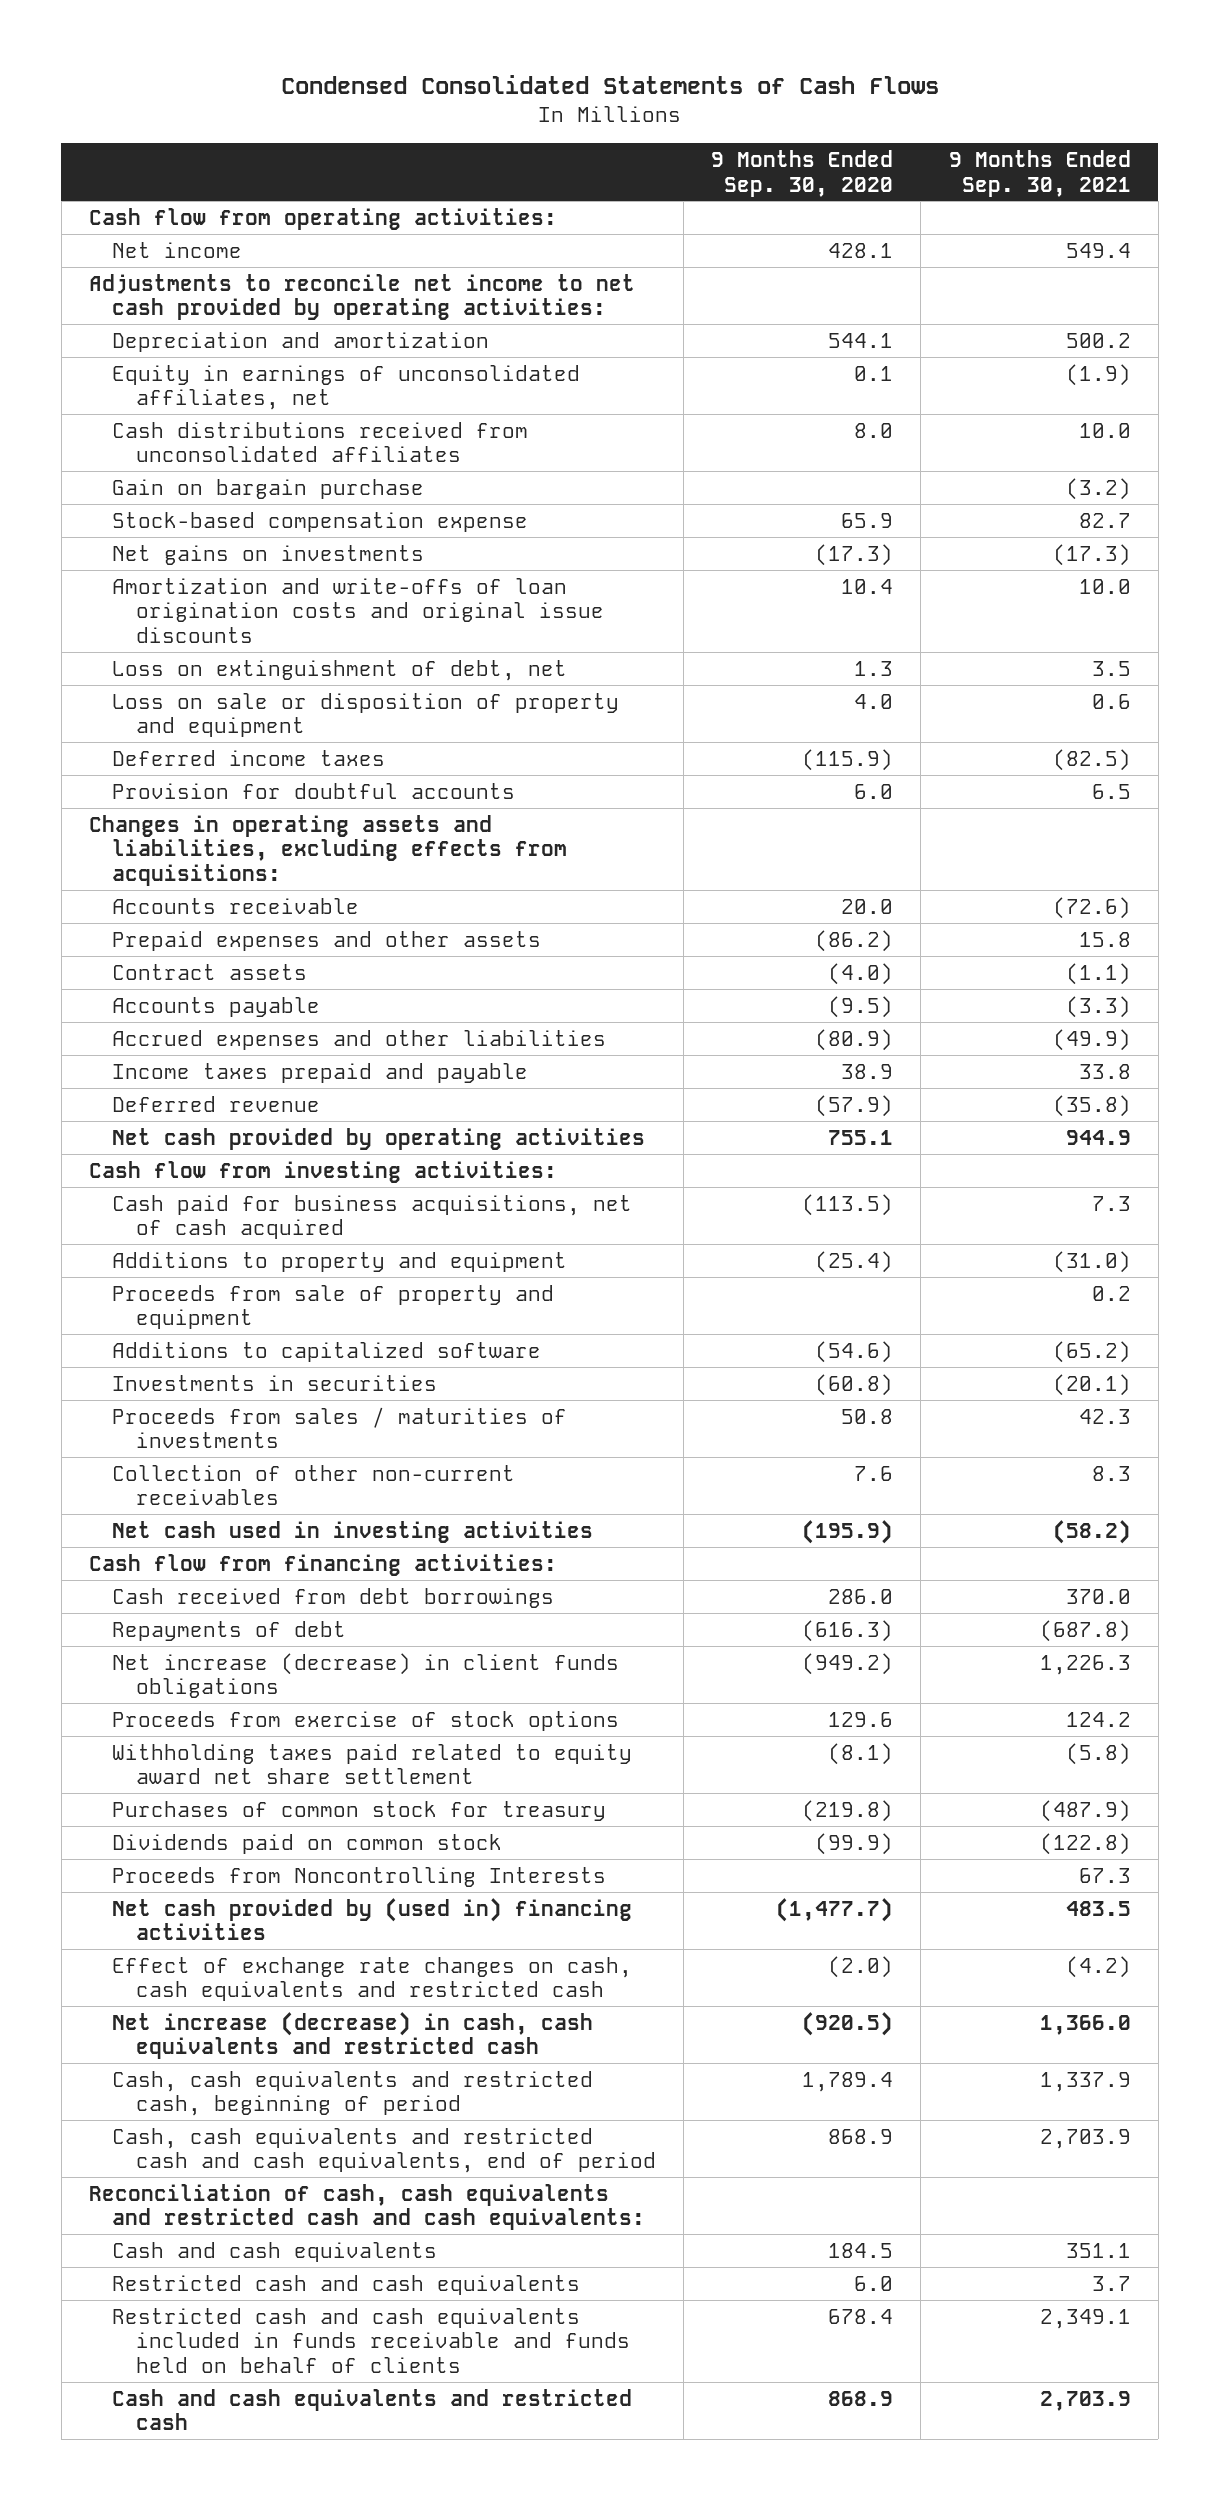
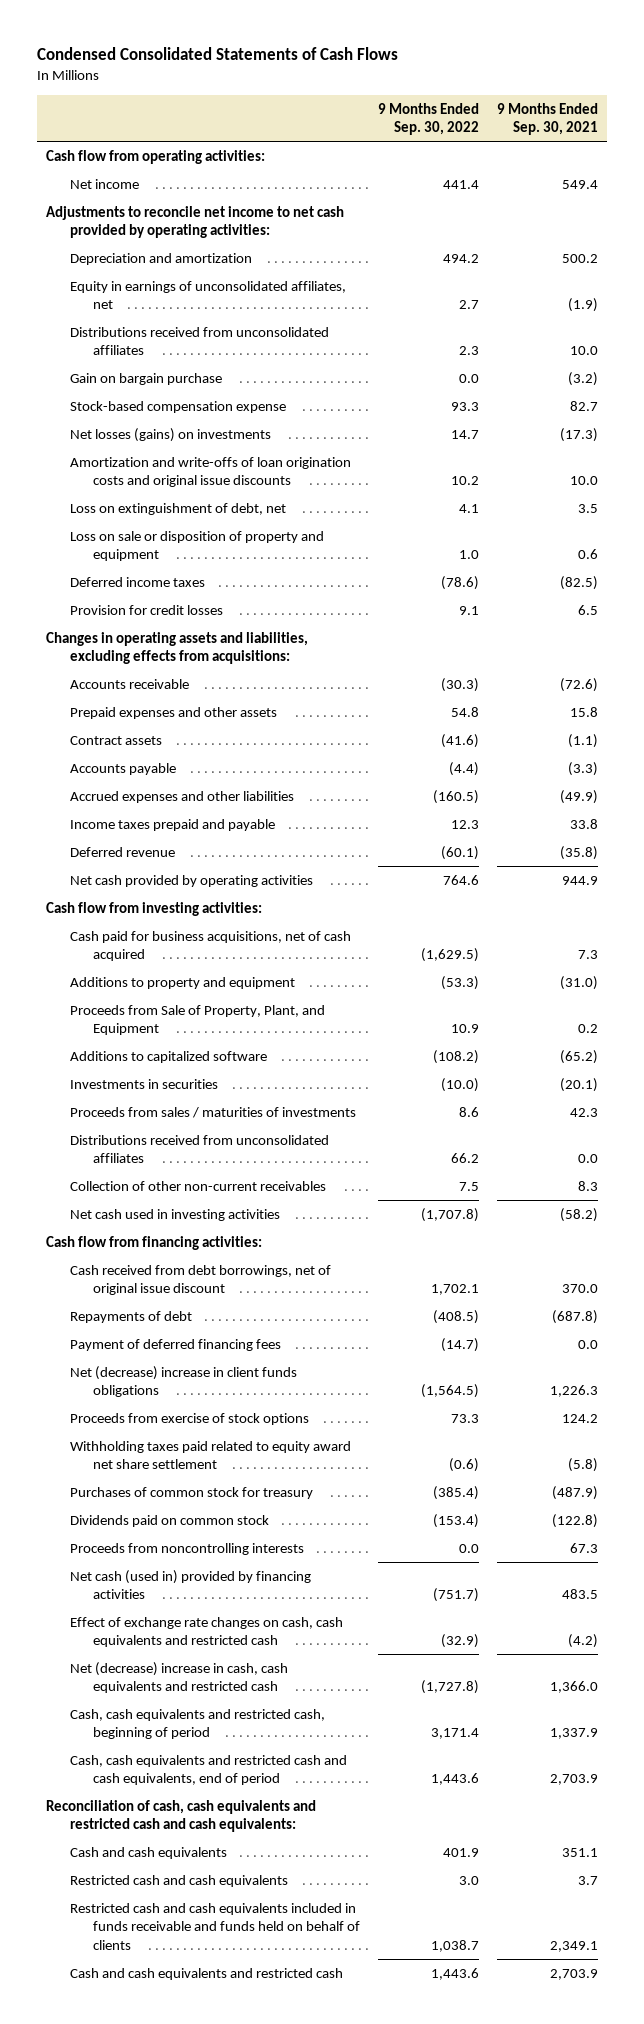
[711,149,894,197] 9 Months Ended Sep. 30, 2020 -> none
none -> [378,102,480,136] 9 Months Ended Sep. 30, 2022
[112,421,529,463] Cash distributions received from unconsolidated affiliates -> [69,326,329,356] Distributions received from unconsolidated affiliates
[112,544,425,565] Net gains on investments -> [69,427,271,442] Net losses (gains) on investments
[112,782,516,799] Provision for doubtful accounts -> [69,604,223,615] Provision for credit losses
[112,1284,555,1330] Proceeds from sale of property and equipment -> [69,1004,325,1036] Proceeds from Sale of Property, Plant, and Equipment
none -> [69,1134,329,1164] Distributions received from unconsolidated affiliates
[112,1587,555,1608] Cash received from debt borrowings -> [69,1264,331,1296] Cash received from debt borrowings, net of original issue discount
none -> [69,1338,281,1351] Payment of deferred financing fees
[112,1652,620,1699] Net increase (decrease) in client funds obligations -> [69,1365,297,1398] Net (decrease) increase in client funds obligations
[112,1866,607,1887] Proceeds from Noncontrolling Interests -> [69,1542,304,1555] Proceeds from noncontrolling interests
[112,1897,633,1941] Net cash provided by (used in) financing activities -> [69,1569,311,1600] Net cash (used in) provided by financing activities
[112,2011,594,2060] Net increase (decrease) in cash, cash equivalents and restricted cash -> [69,1661,288,1694] Net (decrease) increase in cash, cash equivalents and restricted cash

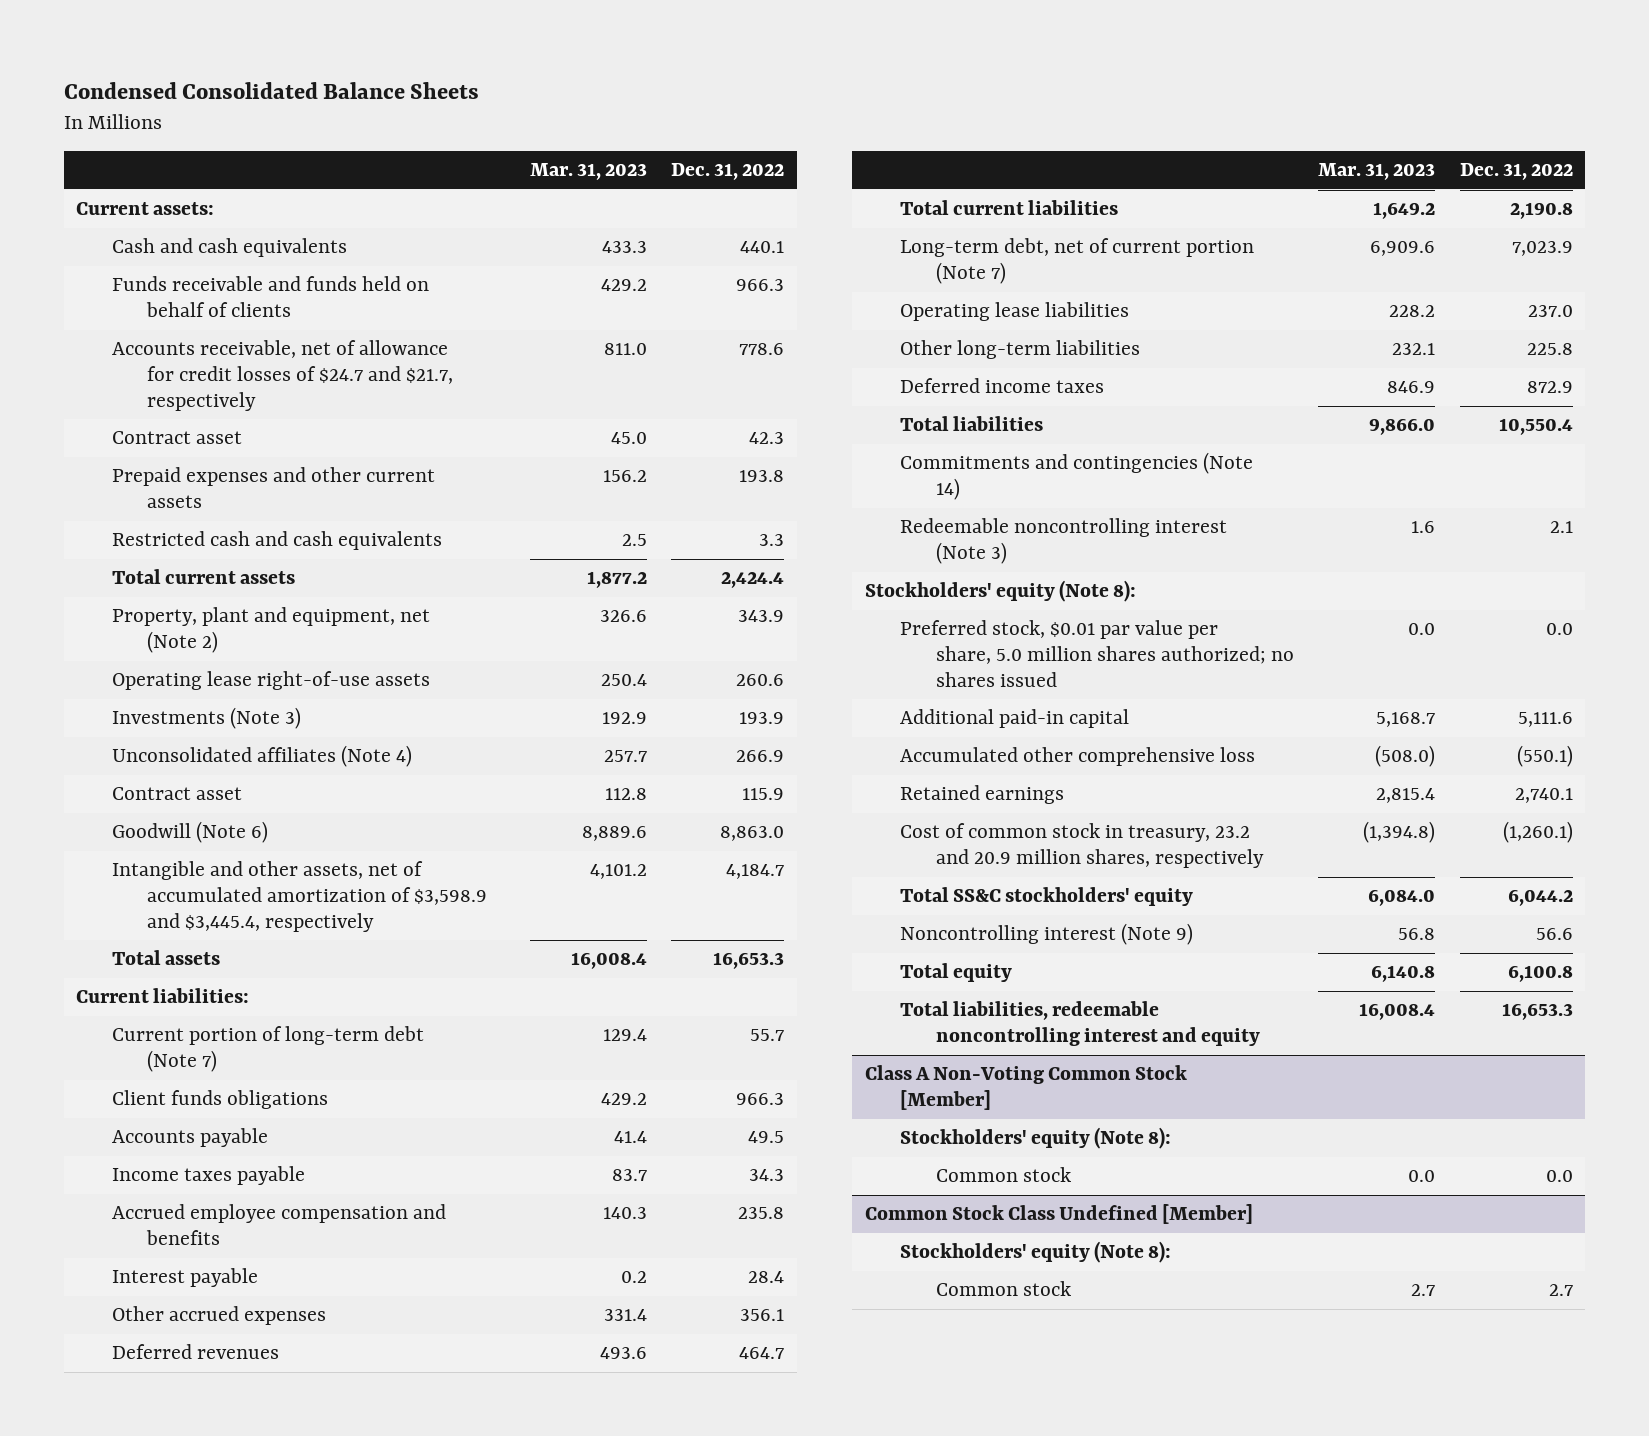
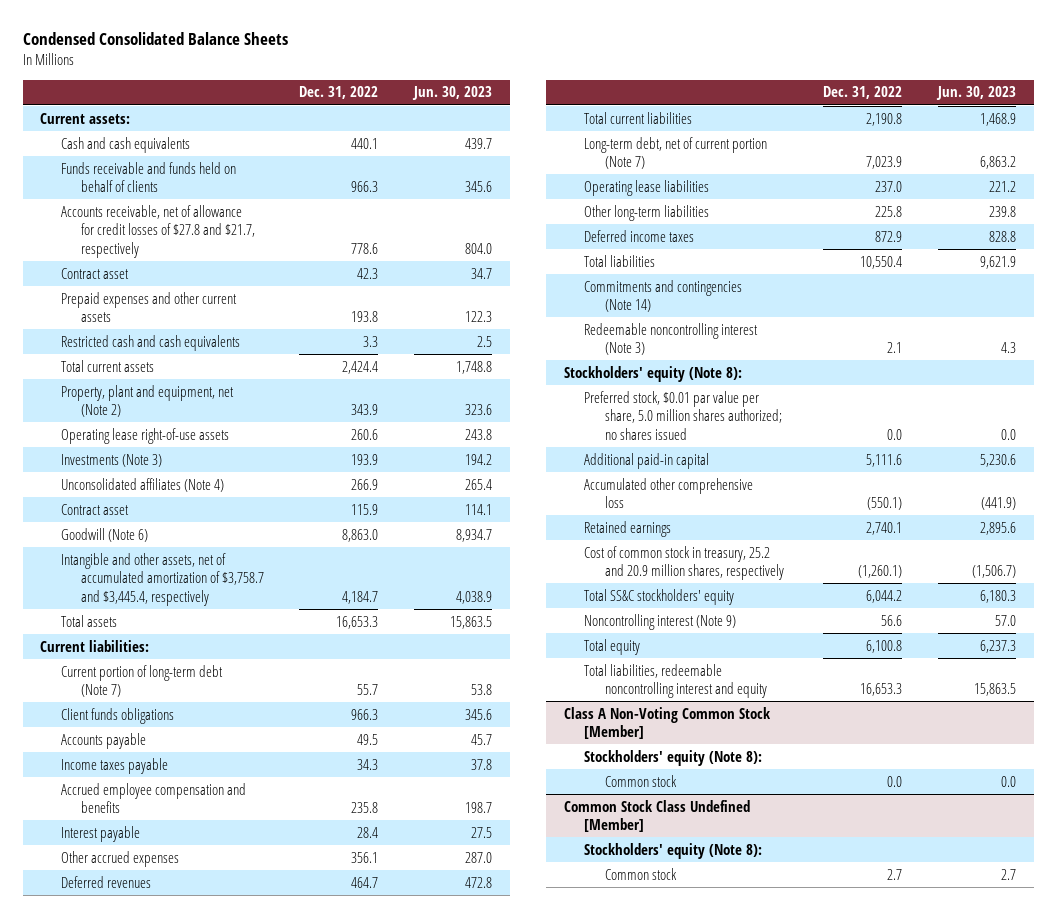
[529,163,647,181] Mar. 31, 2023 -> none
none -> [411,86,492,101] Jun. 30, 2023
[111,340,454,411] Accounts receivable, net of allowance for credit losses of $24.7 and $21.7, respectively -> [60,204,255,258] Accounts receivable, net of allowance for credit losses of $27.8 and $21.7, respectively
[111,861,488,932] Intangible and other assets, net of accumulated amortization of $3,598.9 and $3,445.4, respectively -> [60,552,264,606] Intangible and other assets, net of accumulated amortization of $3,758.7 and $3,445.4, respectively
[900,823,1264,868] Cost of common stock in treasury, 23.2 and 20.9 million shares, respectively -> [584,545,784,581] Cost of common stock in treasury, 25.2 and 20.9 million shares, respectively

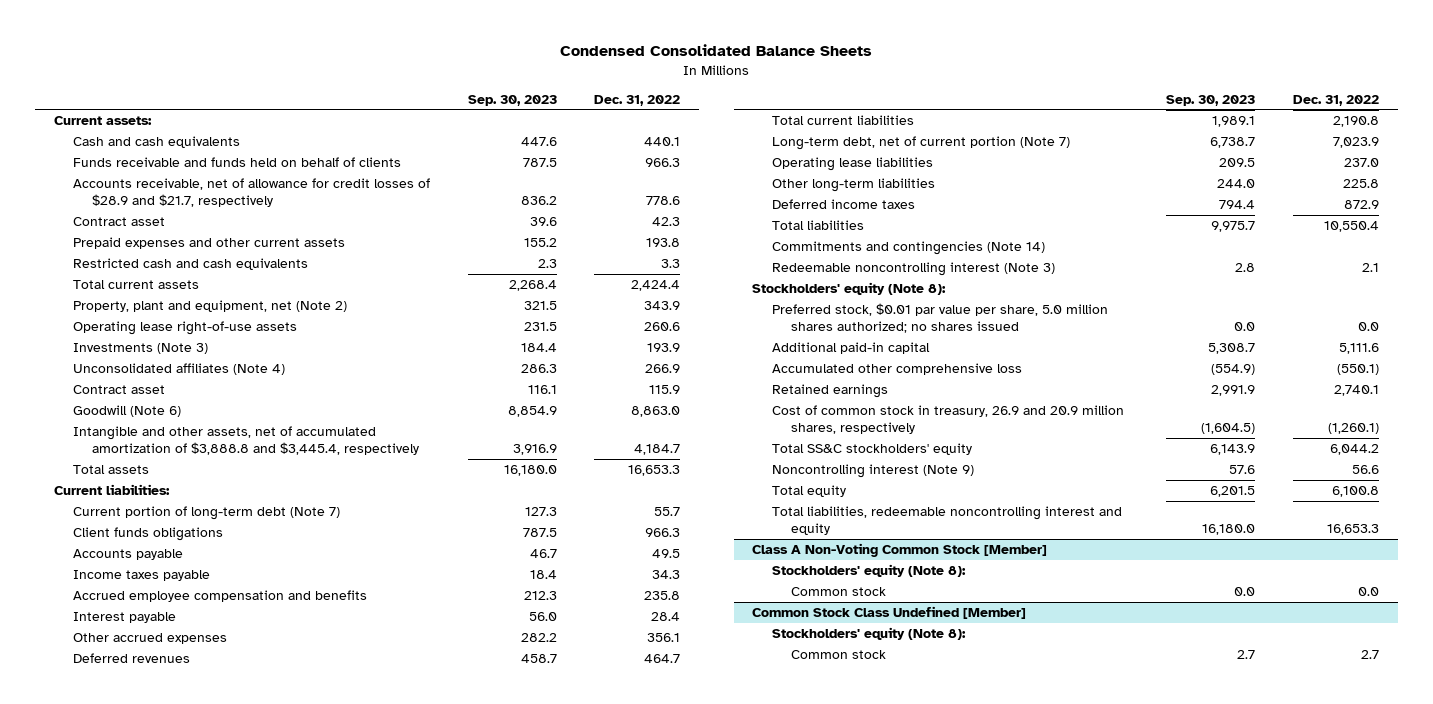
[411,86,492,101] Jun. 30, 2023 -> none
none -> [467,94,557,106] Sep. 30, 2023
[60,204,255,258] Accounts receivable, net of allowance for credit losses of $27.8 and $21.7, respectively -> [73,178,431,208] Accounts receivable, net of allowance for credit losses of $28.9 and $21.7, respectively
[60,552,264,606] Intangible and other assets, net of accumulated amortization of $3,758.7 and $3,445.4, respectively -> [73,426,420,456] Intangible and other assets, net of accumulated amortization of $3,888.8 and $3,445.4, respectively
[584,545,784,581] Cost of common stock in treasury, 25.2 and 20.9 million shares, respectively -> [771,405,1124,435] Cost of common stock in treasury, 26.9 and 20.9 million shares, respectively

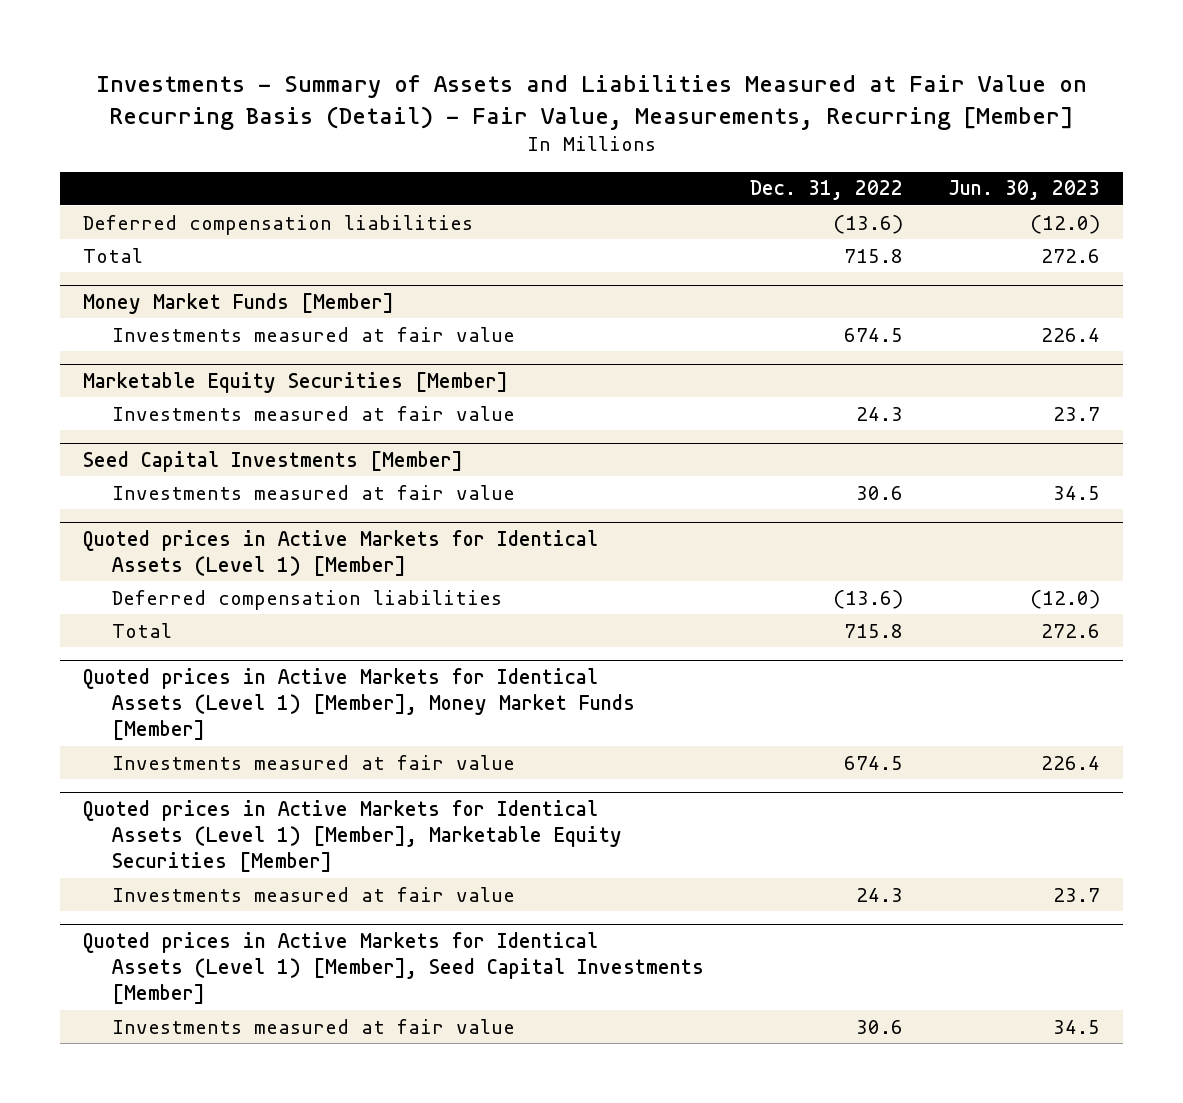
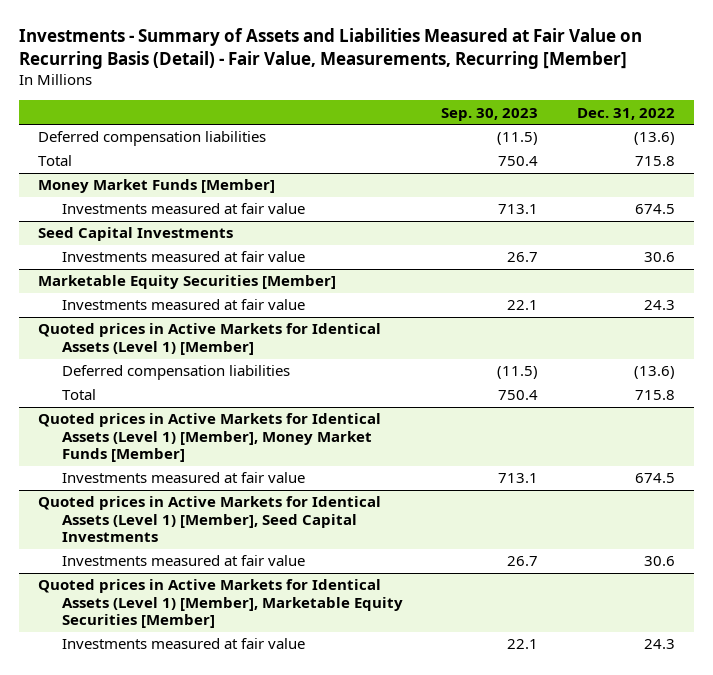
[948,180,1101,201] Jun. 30, 2023 -> none
none -> [441,107,539,121] Sep. 30, 2023
none -> [38,227,234,242] Seed Capital Investments
none -> [61,251,305,263] Investments measured at fair value
[83,450,464,472] Seed Capital Investments [Member] -> none
[112,484,516,500] Investments measured at fair value -> none
none -> [38,496,382,543] Quoted prices in Active Markets for Identical Assets (Level 1) [Member], Seed Capital Investments
none -> [61,555,305,567] Investments measured at fair value
[83,931,705,1005] Quoted prices in Active Markets for Identical Assets (Level 1) [Member], Seed Capital Investments [Member] -> none
[112,1018,516,1034] Investments measured at fair value -> none

